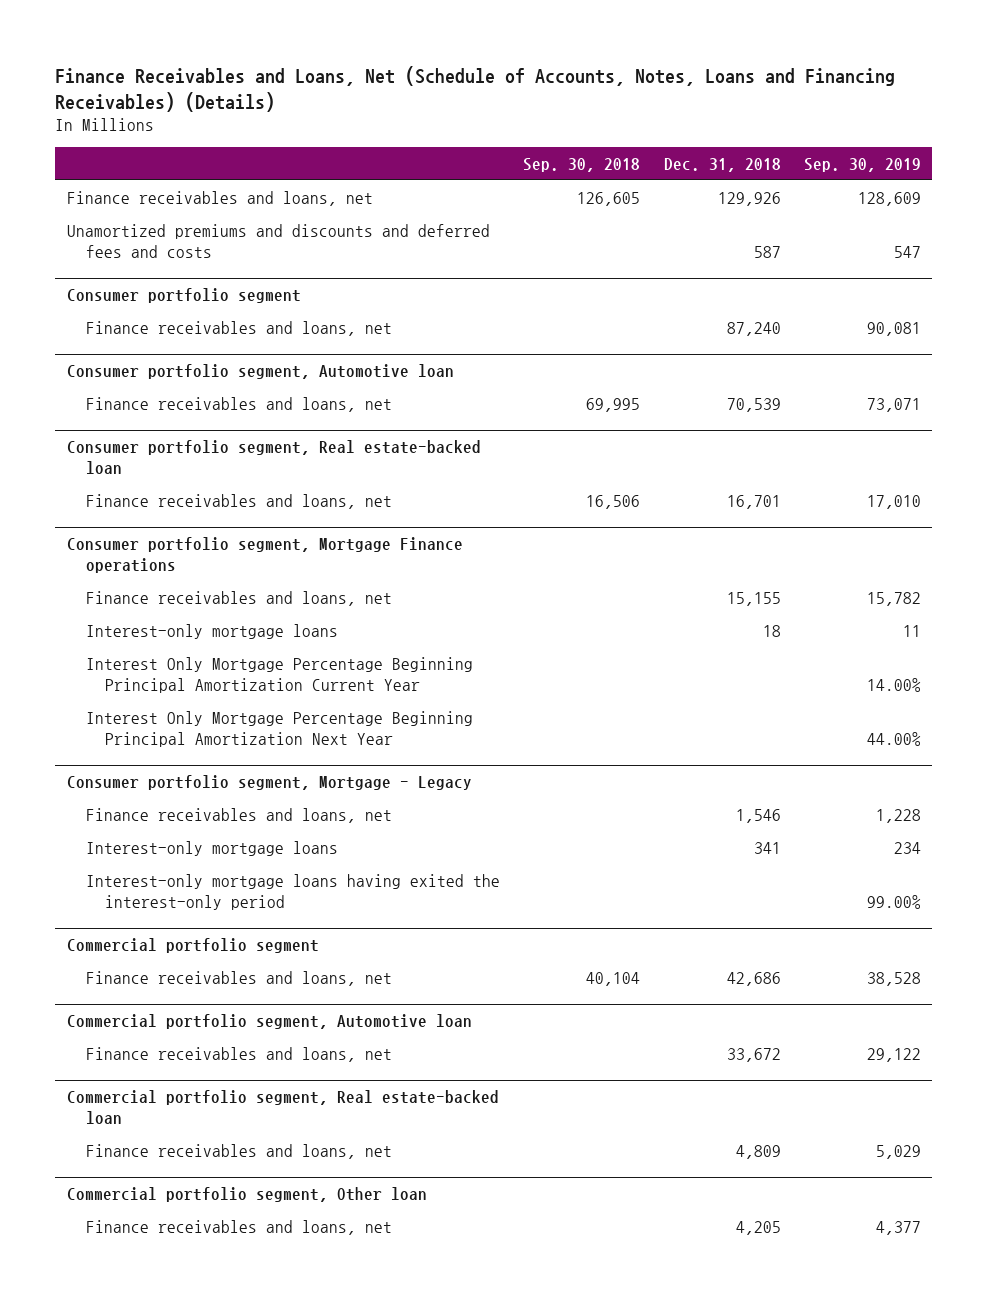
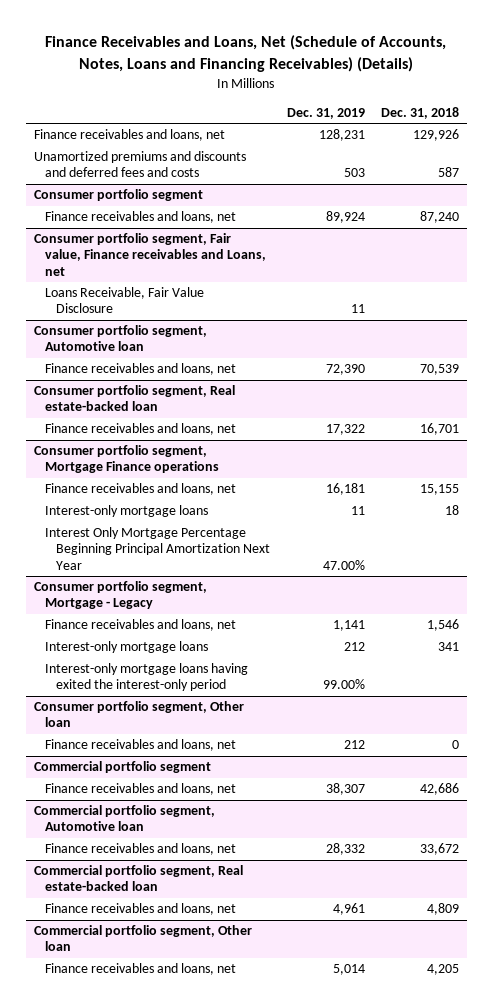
[523,157,641,172] Sep. 30, 2018 -> none
[803,157,921,172] Sep. 30, 2019 -> none
none -> [286,107,365,119] Dec. 31, 2019
none -> [33,233,267,276] Consumer portfolio segment, Fair value, Finance receivables and Loans, net
none -> [45,287,205,314] Loans Receivable, Fair Value Disclosure
[86,656,474,693] Interest Only Mortgage Percentage Beginning Principal Amortization Current Year -> none
none -> [33,701,244,728] Consumer portfolio segment, Other loan
none -> [45,739,237,752] Finance receivables and loans, net

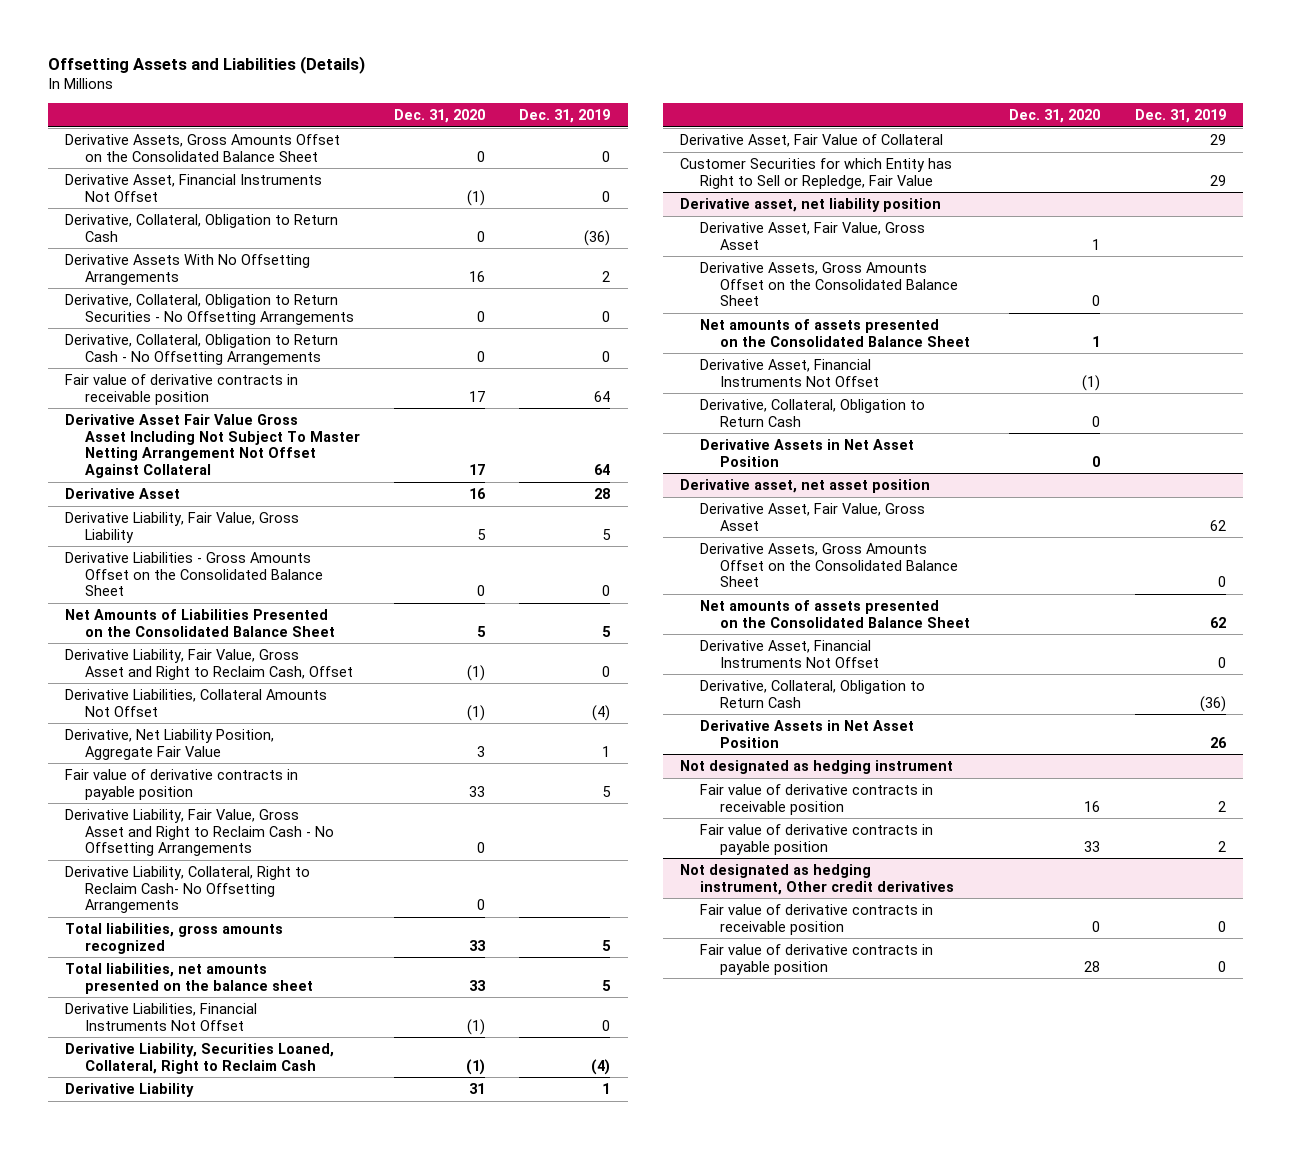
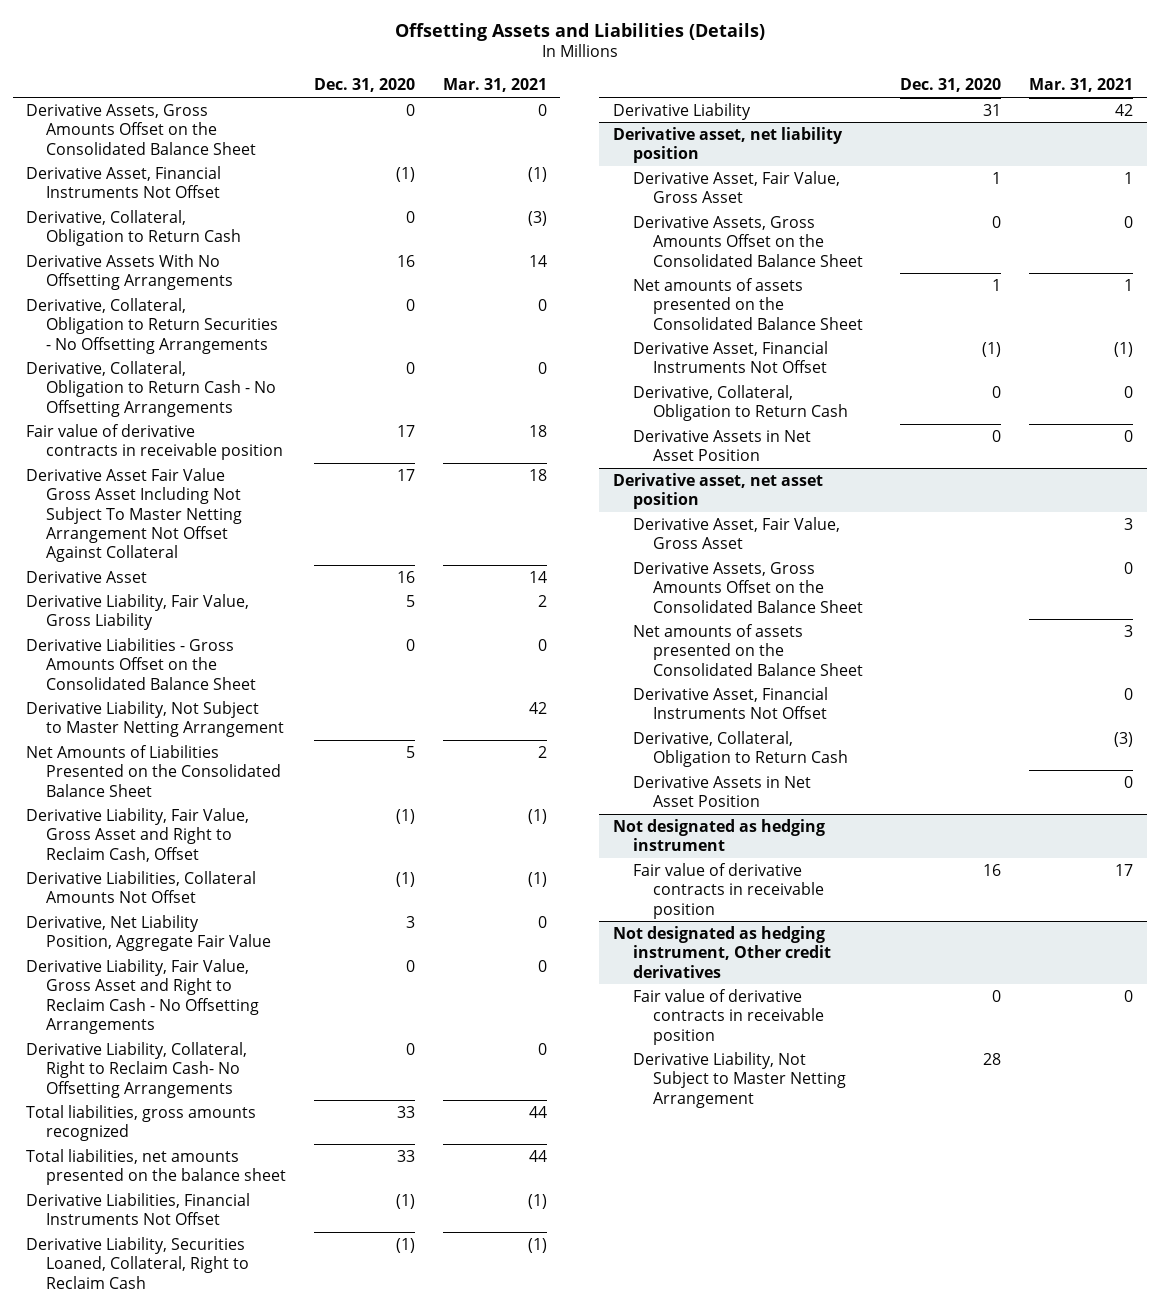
[519,109,611,124] Dec. 31, 2019 -> none
none -> [442,78,547,93] Mar. 31, 2021
none -> [26,700,285,738] Derivative Liability, Not Subject to Master Netting Arrangement
[65,768,299,800] Fair value of derivative contracts in payable position -> none
[680,133,944,147] Derivative Asset, Fair Value of Collateral -> none
[680,157,953,189] Customer Securities for which Entity has Right to Sell or Repledge, Fair Value -> none
[700,823,934,855] Fair value of derivative contracts in payable position -> none
[700,943,934,975] Fair value of derivative contracts in payable position -> none
none -> [632,1051,846,1108] Derivative Liability, Not Subject to Master Netting Arrangement

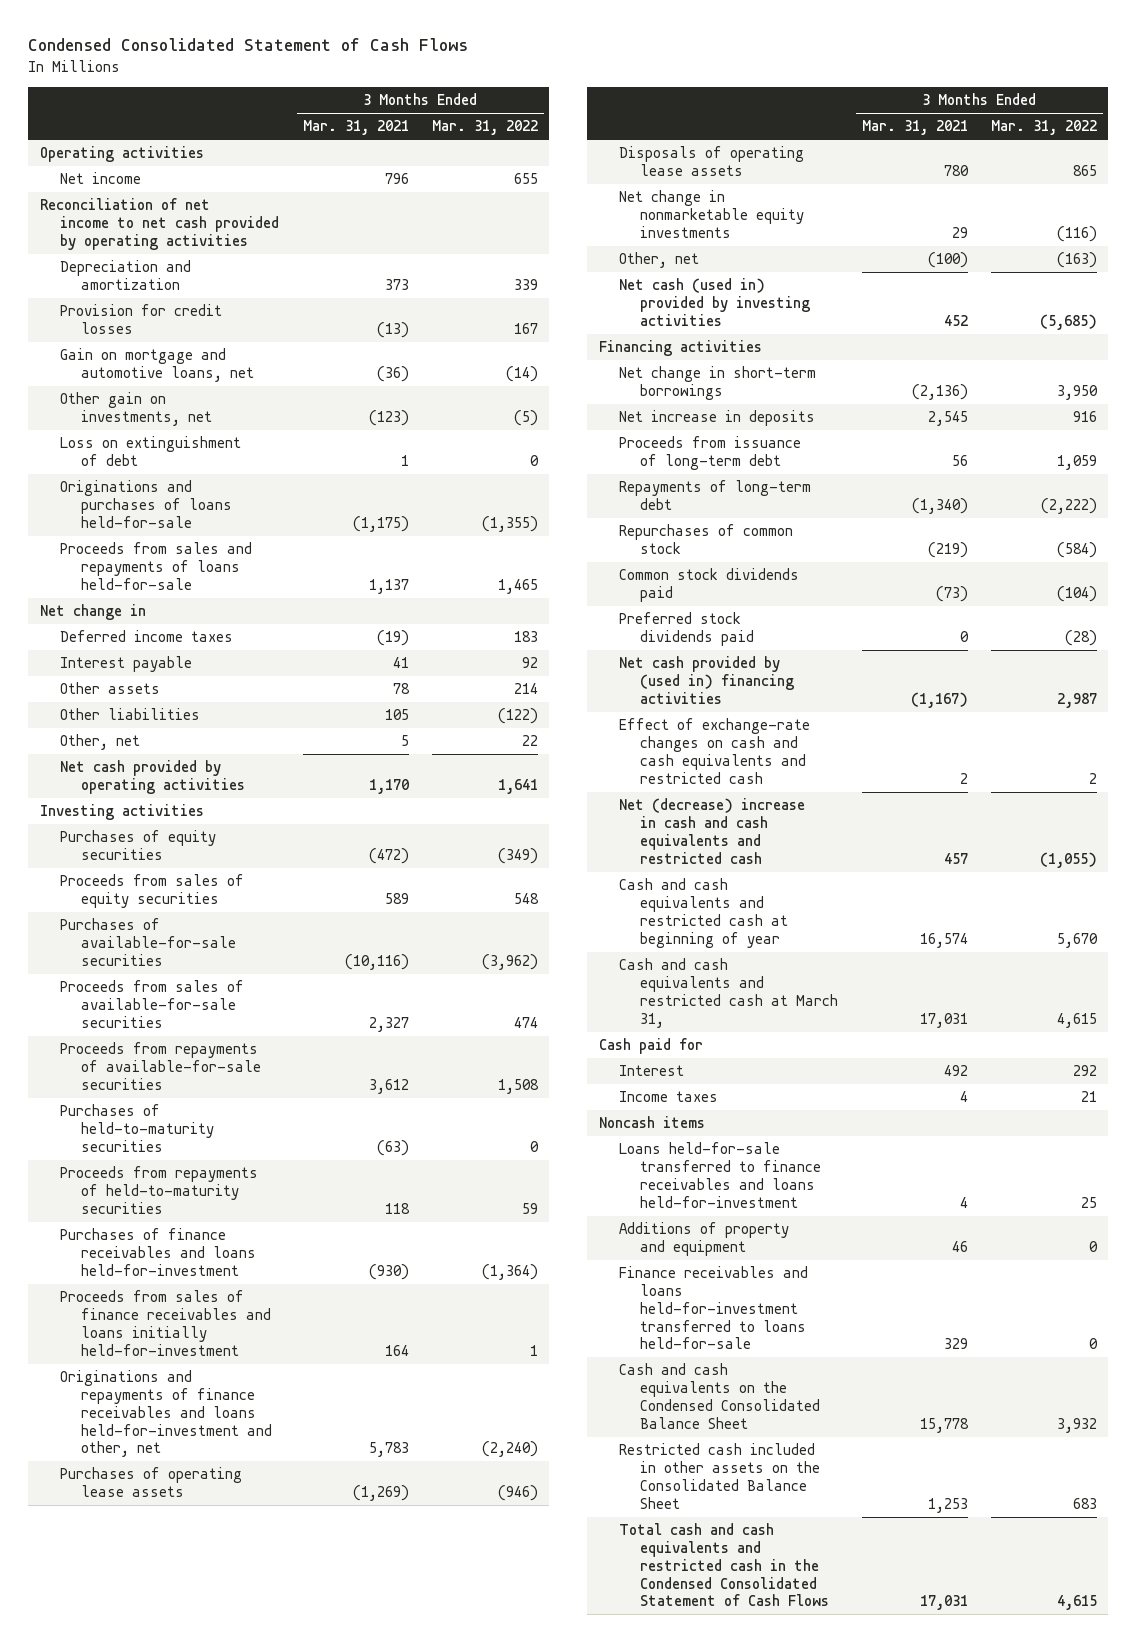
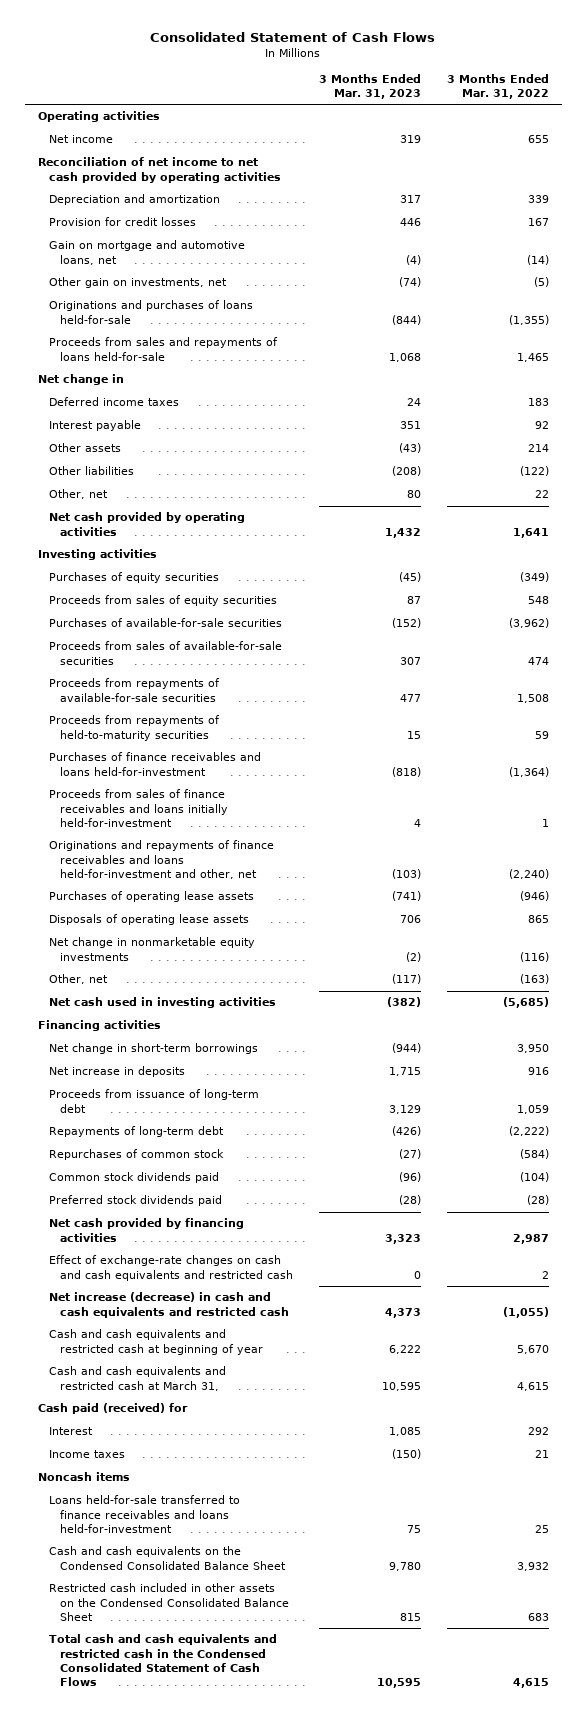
[28,38,469,52] Condensed Consolidated Statement of Cash Flows -> [150,31,436,42] Consolidated Statement of Cash Flows
[302,120,409,136] Mar. 31, 2021 -> none
none -> [319,73,422,100] 3 Months Ended Mar. 31, 2023
[60,436,242,467] Loss on extinguishment of debt -> none
[60,1104,214,1152] Purchases of held-to-maturity securities -> none
[619,278,811,326] Net cash (used in) provided by investing activities -> [49,997,277,1009] Net cash used in investing activities
[619,656,795,704] Net cash provided by (used in) financing activities -> [49,1218,245,1242] Net cash provided by financing activities
[619,798,806,864] Net (decrease) increase in cash and cash equivalents and restricted cash -> [49,1292,290,1318] Net increase (decrease) in cash and cash equivalents and restricted cash
[598,1038,703,1055] Cash paid for -> [37,1403,188,1415] Cash paid (received) for
[619,1222,790,1257] Additions of property and equipment -> none
[619,1266,809,1350] Finance receivables and loans held-for-investment transferred to loans held-for-sale -> none
[619,1443,821,1509] Restricted cash included in other assets on the Consolidated Balance Sheet -> [49,1583,290,1621] Restricted cash included in other assets on the Condensed Consolidated Balance Sheet

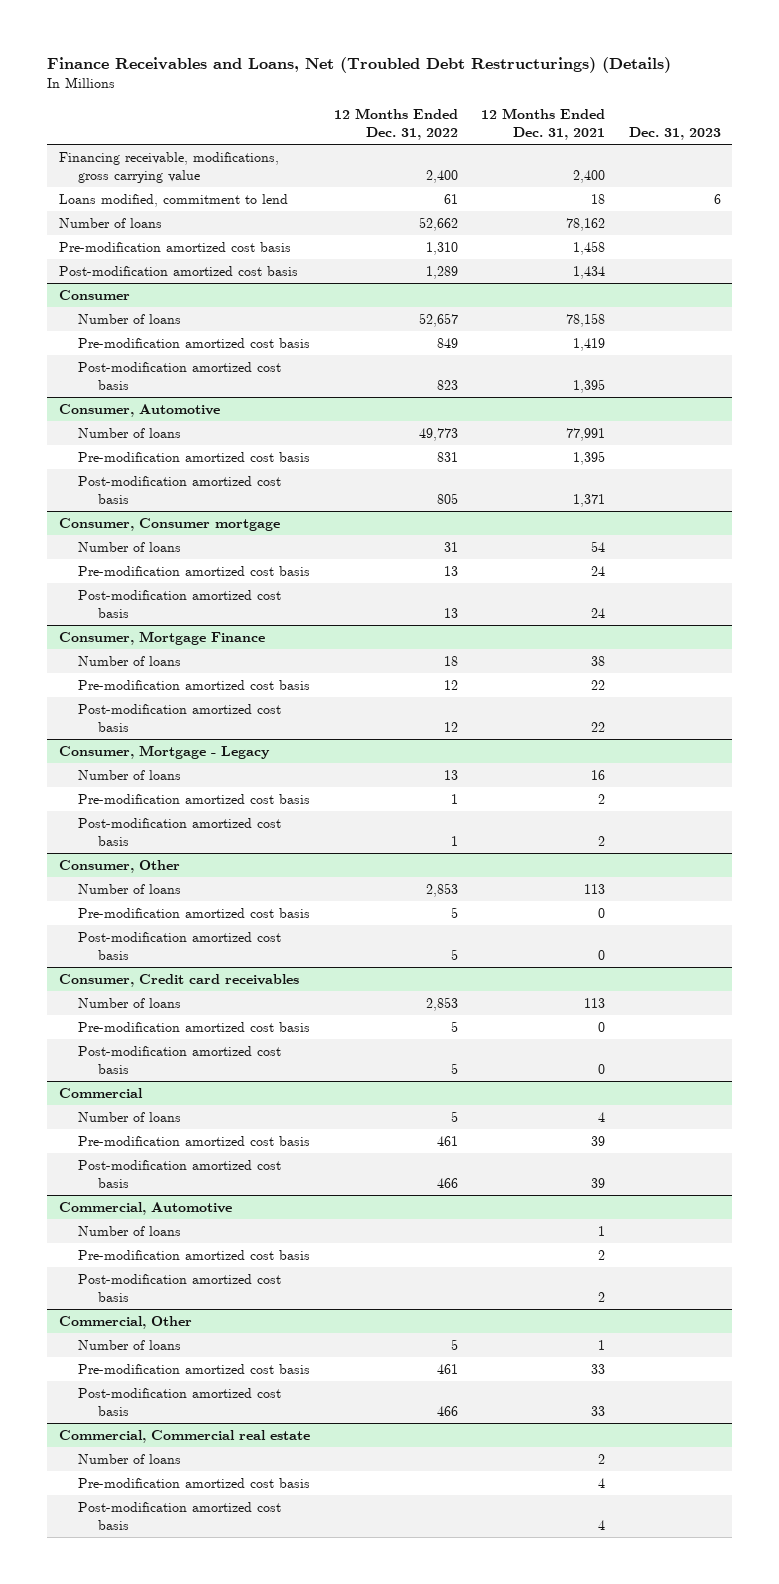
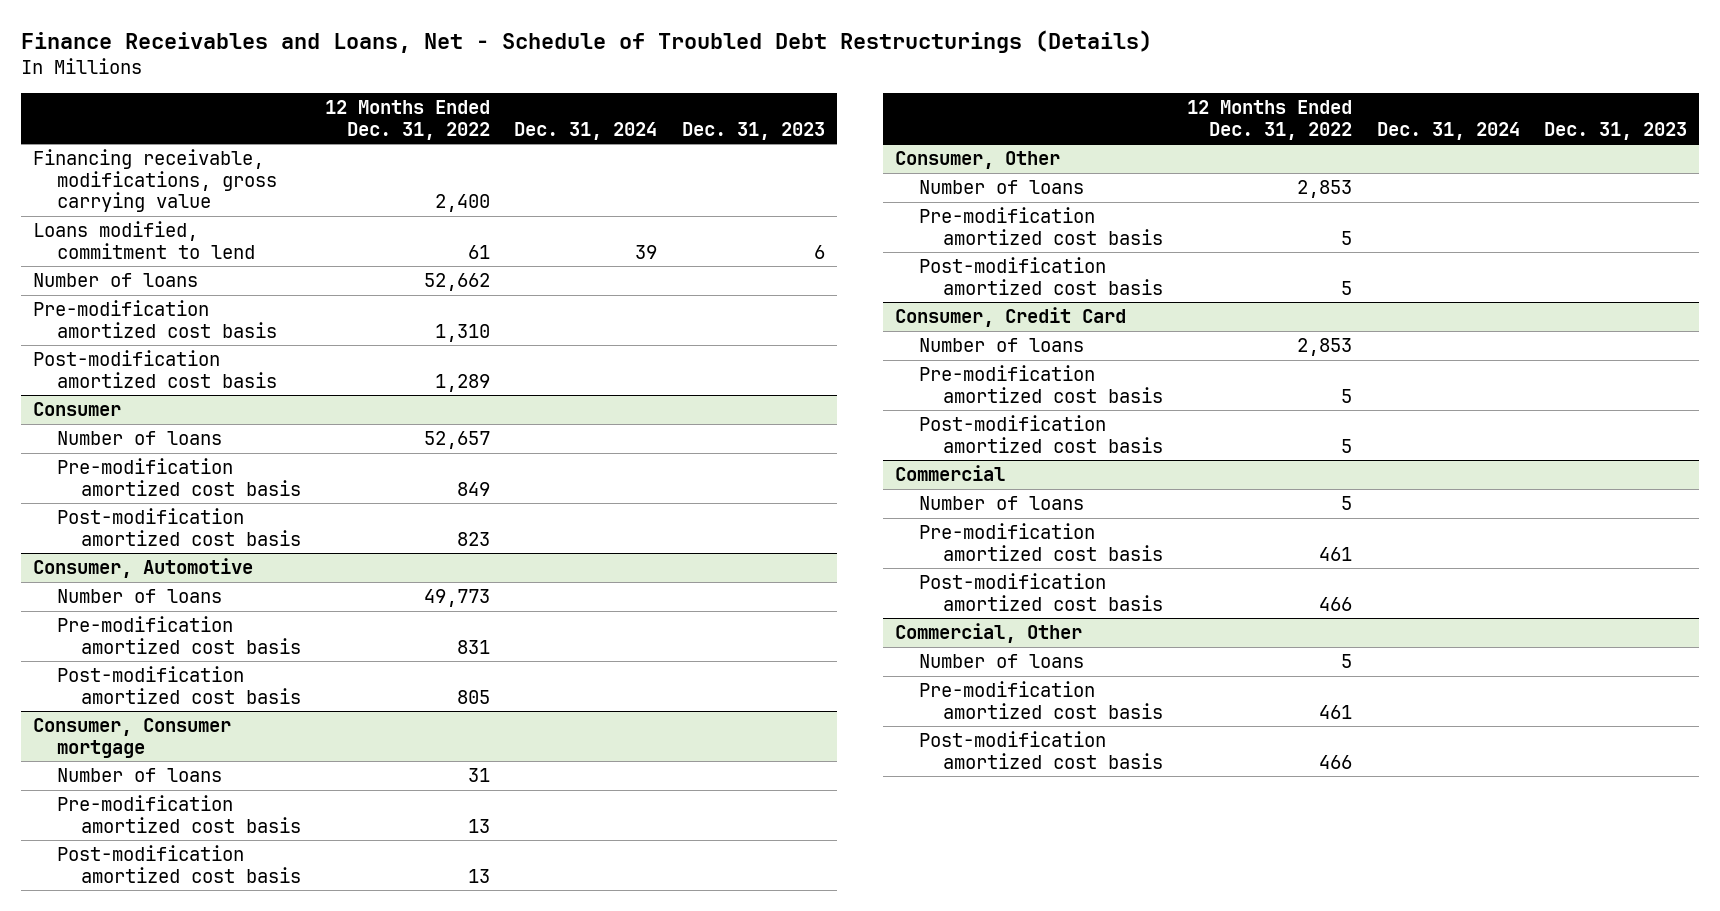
[47,57,672,74] Finance Receivables and Loans, Net (Troubled Debt Restructurings) (Details) -> [20,30,1152,54] Finance Receivables and Loans, Net - Schedule of Troubled Debt Restructurings (Details)
[481,108,606,141] 12 Months Ended Dec. 31, 2021 -> none
none -> [514,121,658,140] Dec. 31, 2024
[58,630,265,645] Consumer, Mortgage Finance -> none
[78,655,182,666] Number of loans -> none
[78,679,311,690] Pre-modification amortized cost basis -> none
[78,703,282,732] Post-modification amortized cost basis -> none
[58,744,270,759] Consumer, Mortgage - Legacy -> none
[78,769,182,780] Number of loans -> none
[78,793,311,804] Pre-modification amortized cost basis -> none
[78,817,282,846] Post-modification amortized cost basis -> none
[58,973,299,987] Consumer, Credit card receivables -> [895,307,1127,328] Consumer, Credit Card
[58,1201,232,1215] Commercial, Automotive -> none
[78,1225,182,1236] Number of loans -> none
[78,1249,311,1260] Pre-modification amortized cost basis -> none
[78,1273,282,1302] Post-modification amortized cost basis -> none
[58,1429,310,1443] Commercial, Commercial real estate -> none
[78,1453,182,1464] Number of loans -> none
[78,1477,311,1488] Pre-modification amortized cost basis -> none
[78,1501,282,1530] Post-modification amortized cost basis -> none

